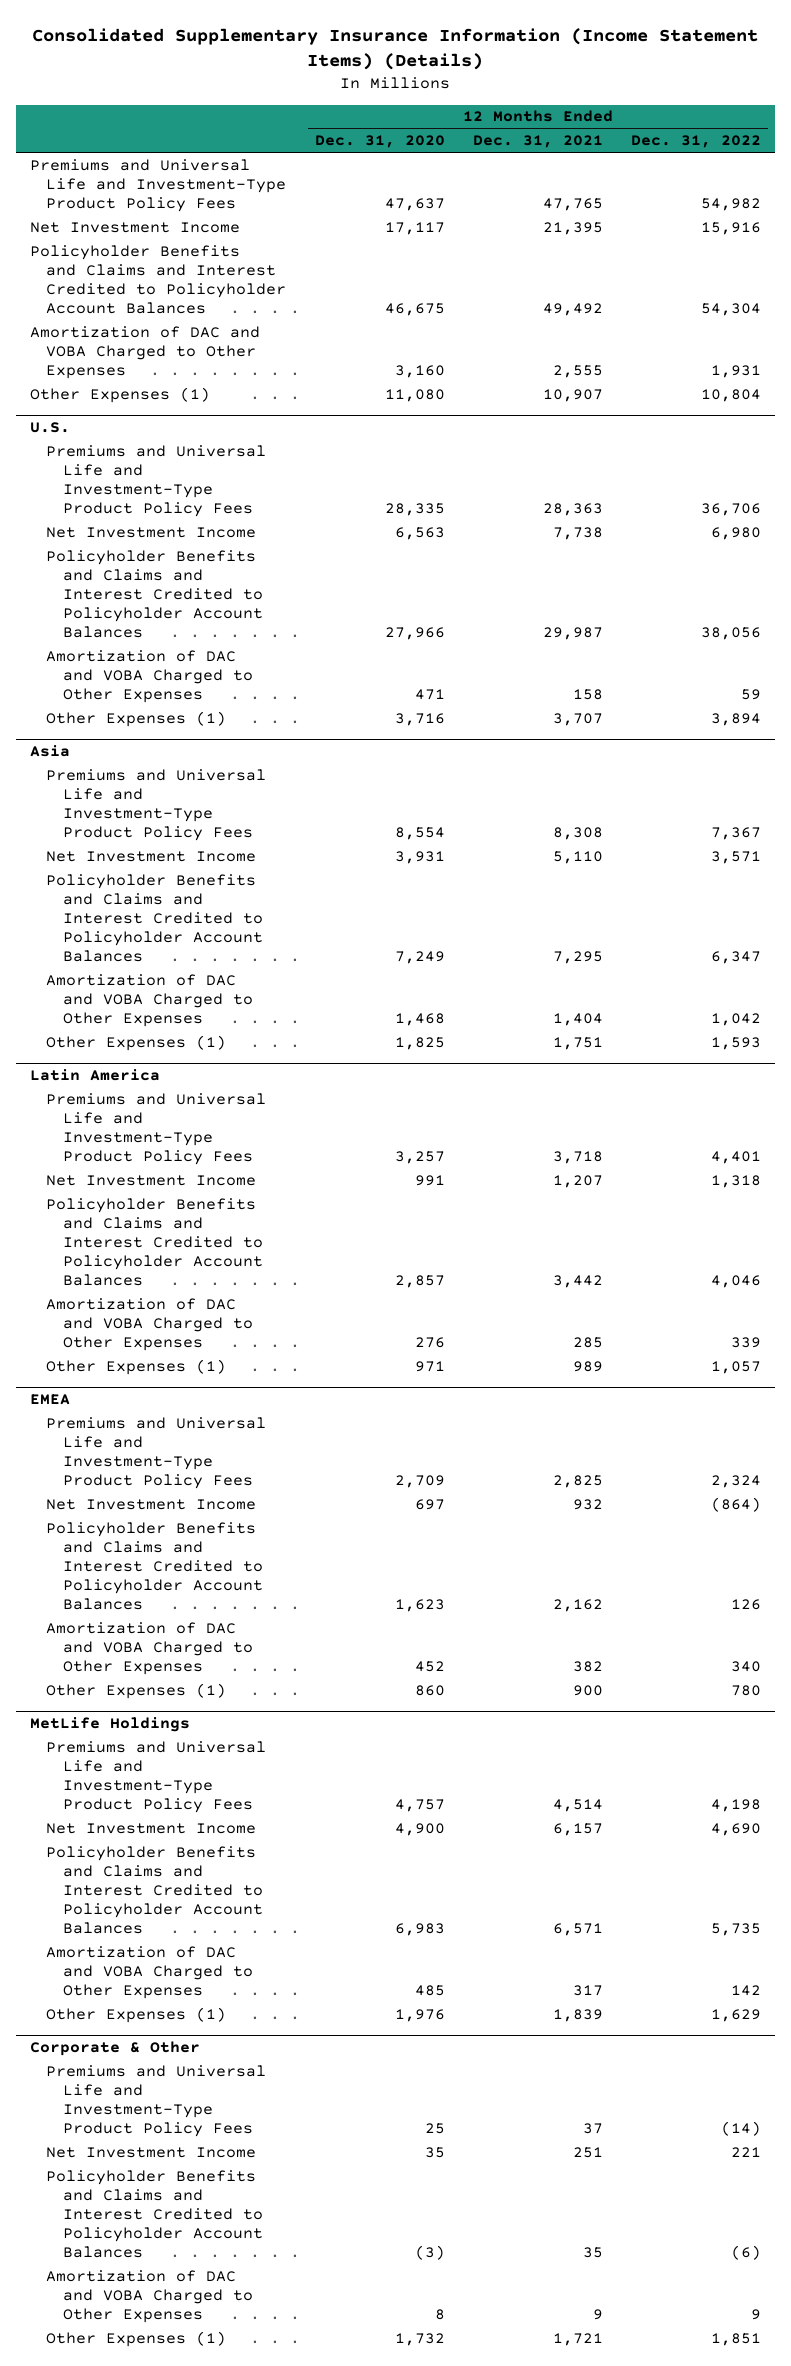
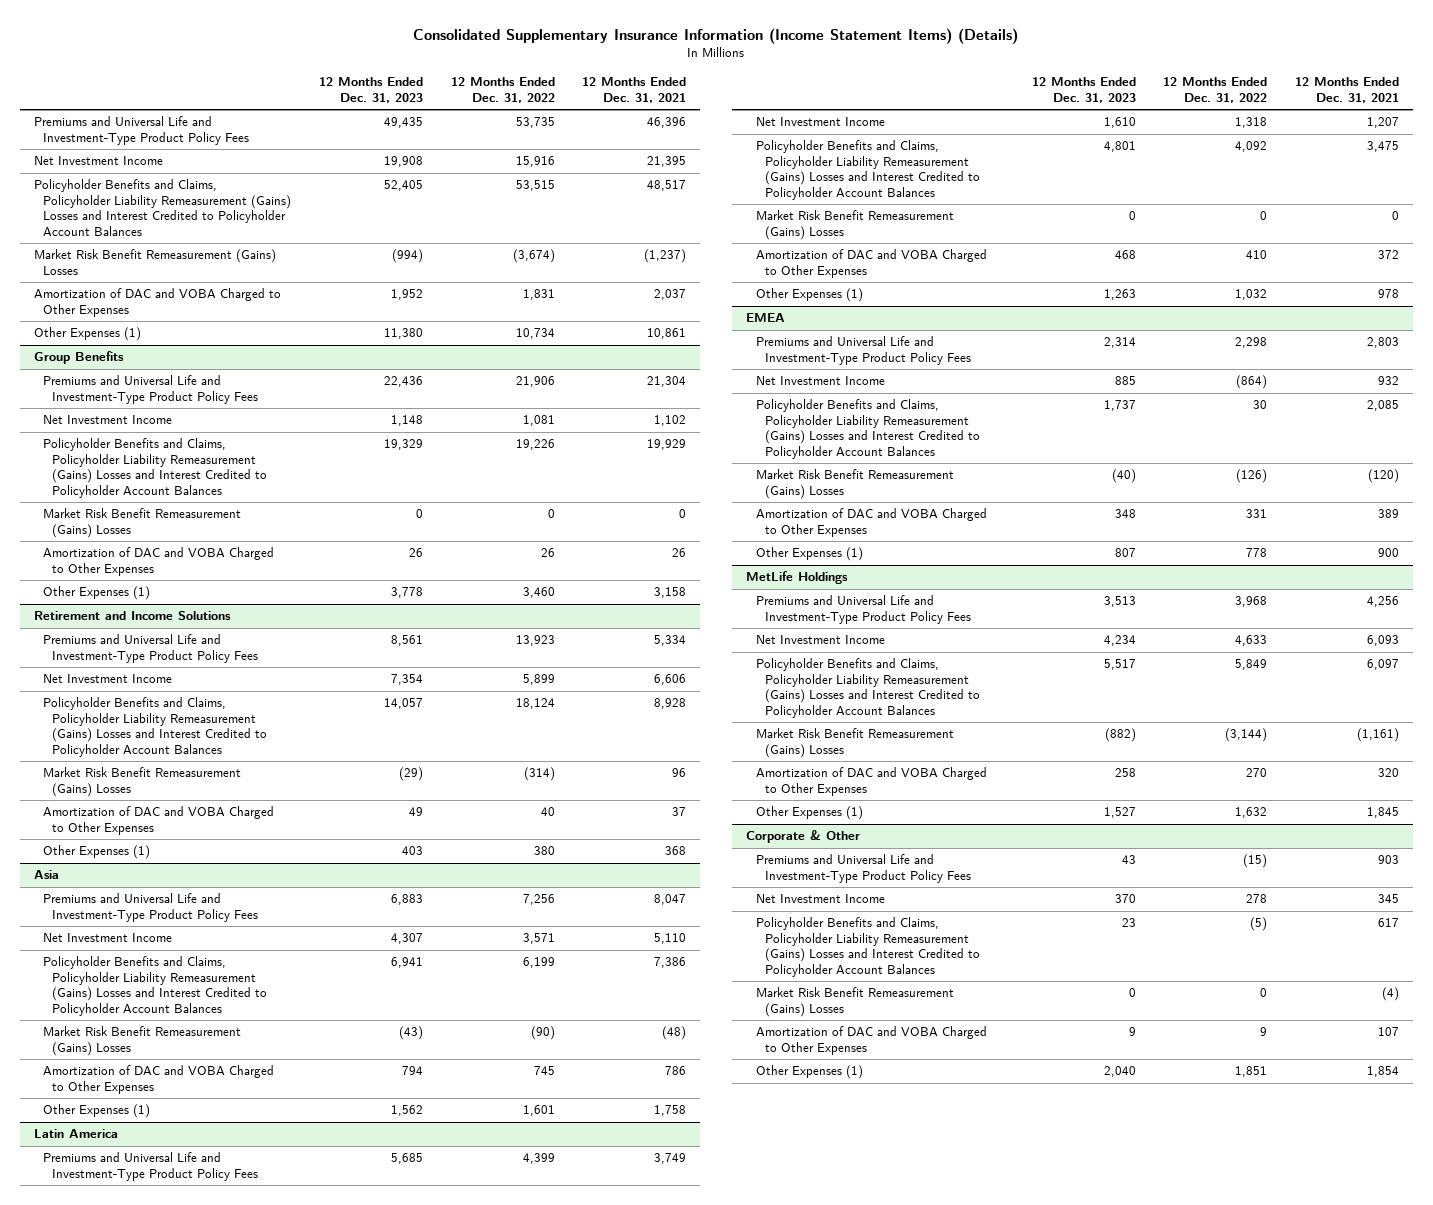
[314,135,445,149] Dec. 31, 2020 -> none
none -> [318,77,423,103] 12 Months Ended Dec. 31, 2023
[542,198,603,212] 47,765 -> [647,117,687,129] 46,396
[701,198,762,212] 54,982 -> [515,117,555,129] 53,735
[29,422,70,434] U.S. -> none
[29,244,287,315] Policyholder Benefits and Claims and Interest Credited to Policyholder Account Balances -> [33,179,291,236] Policyholder Benefits and Claims, Policyholder Liability Remeasurement (Gains) Losses and Interest Credited to Policyholder Account Balances
[542,303,603,317] 49,492 -> [647,180,687,192] 48,517
[701,303,762,317] 54,304 -> [515,180,555,192] 53,515
none -> [33,249,276,275] Market Risk Benefit Remeasurement (Gains) Losses
[552,365,603,379] 2,555 -> [654,289,687,301] 2,037
[711,365,762,379] 1,931 -> [522,289,555,301] 1,831
[542,388,603,402] 10,907 -> [647,328,687,340] 10,861
[701,388,762,402] 10,804 -> [515,328,555,340] 10,734
none -> [33,351,124,365] Group Benefits
[542,503,603,517] 28,363 -> [647,376,687,388] 21,304
[701,503,762,517] 36,706 -> [515,376,555,388] 21,906
[552,526,603,540] 7,738 -> [654,415,687,427] 1,102
[711,526,762,540] 6,980 -> [522,415,555,427] 1,081
[46,549,263,639] Policyholder Benefits and Claims and Interest Credited to Policyholder Account Balances -> [42,438,268,498] Policyholder Benefits and Claims, Policyholder Liability Remeasurement (Gains) Losses and Interest Credited to Policyholder Account Balances
[542,627,603,641] 29,987 -> [647,439,687,451] 19,929
[701,627,762,641] 38,056 -> [515,439,555,451] 19,226
none -> [42,508,241,538] Market Risk Benefit Remeasurement (Gains) Losses
[572,689,603,701] 158 -> [672,548,687,558] 26
[741,689,762,701] 59 -> [540,548,555,558] 26
[552,712,603,726] 3,707 -> [654,587,687,599] 3,158
[711,712,762,726] 3,894 -> [522,587,555,599] 3,460
none -> [33,611,231,621] Retirement and Income Solutions
none -> [42,634,259,663] Premiums and Universal Life and Investment-Type Product Policy Fees
none -> [42,674,172,684] Net Investment Income
none -> [42,697,268,757] Policyholder Benefits and Claims, Policyholder Liability Remeasurement (Gains) Losses and Interest Credited to Policyholder Account Balances
none -> [42,767,241,797] Market Risk Benefit Remeasurement (Gains) Losses
none -> [42,806,274,835] Amortization of DAC and VOBA Charged to Other Expenses
none -> [42,845,150,860] Other Expenses (1)
[552,827,603,841] 8,308 -> [654,894,687,906] 8,047
[711,827,762,841] 7,367 -> [522,894,555,906] 7,256
[46,873,263,963] Policyholder Benefits and Claims and Interest Credited to Policyholder Account Balances -> [42,956,268,1016] Policyholder Benefits and Claims, Policyholder Liability Remeasurement (Gains) Losses and Interest Credited to Policyholder Account Balances
[552,951,603,965] 7,295 -> [654,957,687,969] 7,386
[711,951,762,965] 6,347 -> [522,957,555,969] 6,199
none -> [42,1026,241,1056] Market Risk Benefit Remeasurement (Gains) Losses
[552,1013,603,1027] 1,404 -> [665,1066,687,1076] 786
[711,1013,762,1027] 1,042 -> [533,1066,555,1076] 745
[552,1036,603,1050] 1,751 -> [654,1105,687,1117] 1,758
[711,1036,762,1050] 1,593 -> [522,1105,555,1117] 1,601
[552,1151,603,1165] 3,718 -> [654,1153,687,1165] 3,749
[711,1151,762,1165] 4,401 -> [522,1153,555,1165] 4,399
[46,1197,263,1287] Policyholder Benefits and Claims and Interest Credited to Policyholder Account Balances -> [755,140,980,200] Policyholder Benefits and Claims, Policyholder Liability Remeasurement (Gains) Losses and Interest Credited to Policyholder Account Balances
[552,1275,603,1289] 3,442 -> [1367,141,1400,153] 3,475
[711,1275,762,1289] 4,046 -> [1235,141,1268,153] 4,092
none -> [755,210,954,240] Market Risk Benefit Remeasurement (Gains) Losses
[572,1337,603,1349] 285 -> [1378,250,1400,260] 372
[731,1337,762,1349] 339 -> [1246,250,1268,260] 410
[572,1360,603,1372] 989 -> [1378,289,1400,299] 978
[711,1360,762,1374] 1,057 -> [1235,289,1268,301] 1,032
[552,1475,603,1489] 2,825 -> [1367,337,1400,349] 2,803
[711,1475,762,1489] 2,324 -> [1235,337,1268,349] 2,298
[46,1521,263,1611] Policyholder Benefits and Claims and Interest Credited to Policyholder Account Balances -> [755,399,980,459] Policyholder Benefits and Claims, Policyholder Liability Remeasurement (Gains) Losses and Interest Credited to Policyholder Account Balances
[552,1599,603,1613] 2,162 -> [1367,400,1400,412] 2,085
[731,1599,762,1611] 126 -> [1253,400,1268,410] 30
none -> [755,469,954,499] Market Risk Benefit Remeasurement (Gains) Losses
[572,1661,603,1673] 382 -> [1378,509,1400,519] 389
[731,1661,762,1673] 340 -> [1246,509,1268,519] 331
[731,1684,762,1696] 780 -> [1246,548,1268,558] 778
[552,1799,603,1813] 4,514 -> [1367,596,1400,608] 4,256
[711,1799,762,1813] 4,198 -> [1235,596,1268,608] 3,968
[552,1822,603,1836] 6,157 -> [1367,635,1400,647] 6,093
[711,1822,762,1836] 4,690 -> [1235,635,1268,647] 4,633
[46,1845,263,1935] Policyholder Benefits and Claims and Interest Credited to Policyholder Account Balances -> [755,658,980,718] Policyholder Benefits and Claims, Policyholder Liability Remeasurement (Gains) Losses and Interest Credited to Policyholder Account Balances
[552,1923,603,1937] 6,571 -> [1367,659,1400,671] 6,097
[711,1923,762,1937] 5,735 -> [1235,659,1268,671] 5,849
none -> [755,728,954,758] Market Risk Benefit Remeasurement (Gains) Losses
[572,1985,603,1997] 317 -> [1378,768,1400,778] 320
[731,1985,762,1997] 142 -> [1246,768,1268,778] 270
[552,2008,603,2022] 1,839 -> [1367,807,1400,819] 1,845
[711,2008,762,2022] 1,629 -> [1235,807,1268,819] 1,632
[582,2123,603,2135] 37 -> [1378,855,1400,865] 903
[721,2121,762,2137] (14) -> [1243,854,1268,869] (15)
[572,2146,603,2158] 251 -> [1378,894,1400,904] 345
[731,2146,762,2157] 221 -> [1246,894,1268,904] 278
[46,2169,263,2259] Policyholder Benefits and Claims and Interest Credited to Policyholder Account Balances -> [755,917,980,977] Policyholder Benefits and Claims, Policyholder Liability Remeasurement (Gains) Losses and Interest Credited to Policyholder Account Balances
[582,2247,603,2259] 35 -> [1378,918,1400,928] 617
[731,2245,762,2261] (6) -> [1250,917,1268,932] (5)
none -> [755,987,954,1017] Market Risk Benefit Remeasurement (Gains) Losses
[592,2309,603,2321] 9 -> [1378,1027,1400,1037] 107
[552,2332,603,2346] 1,721 -> [1367,1066,1400,1078] 1,854

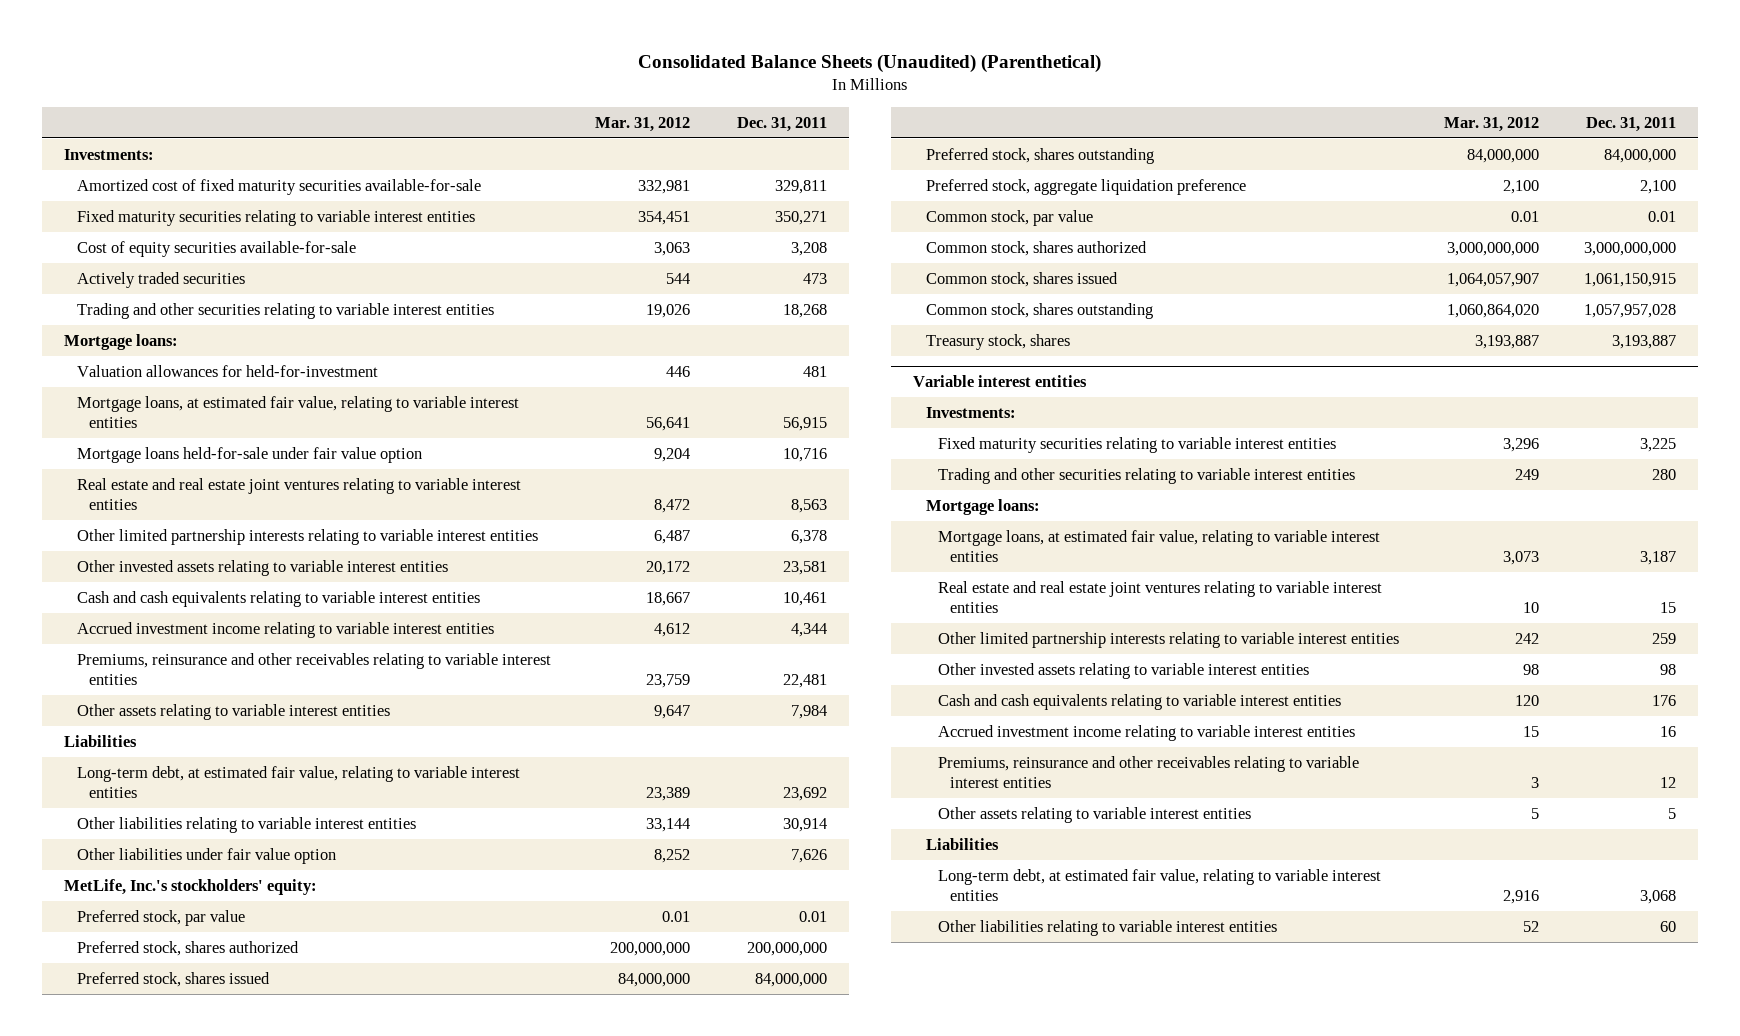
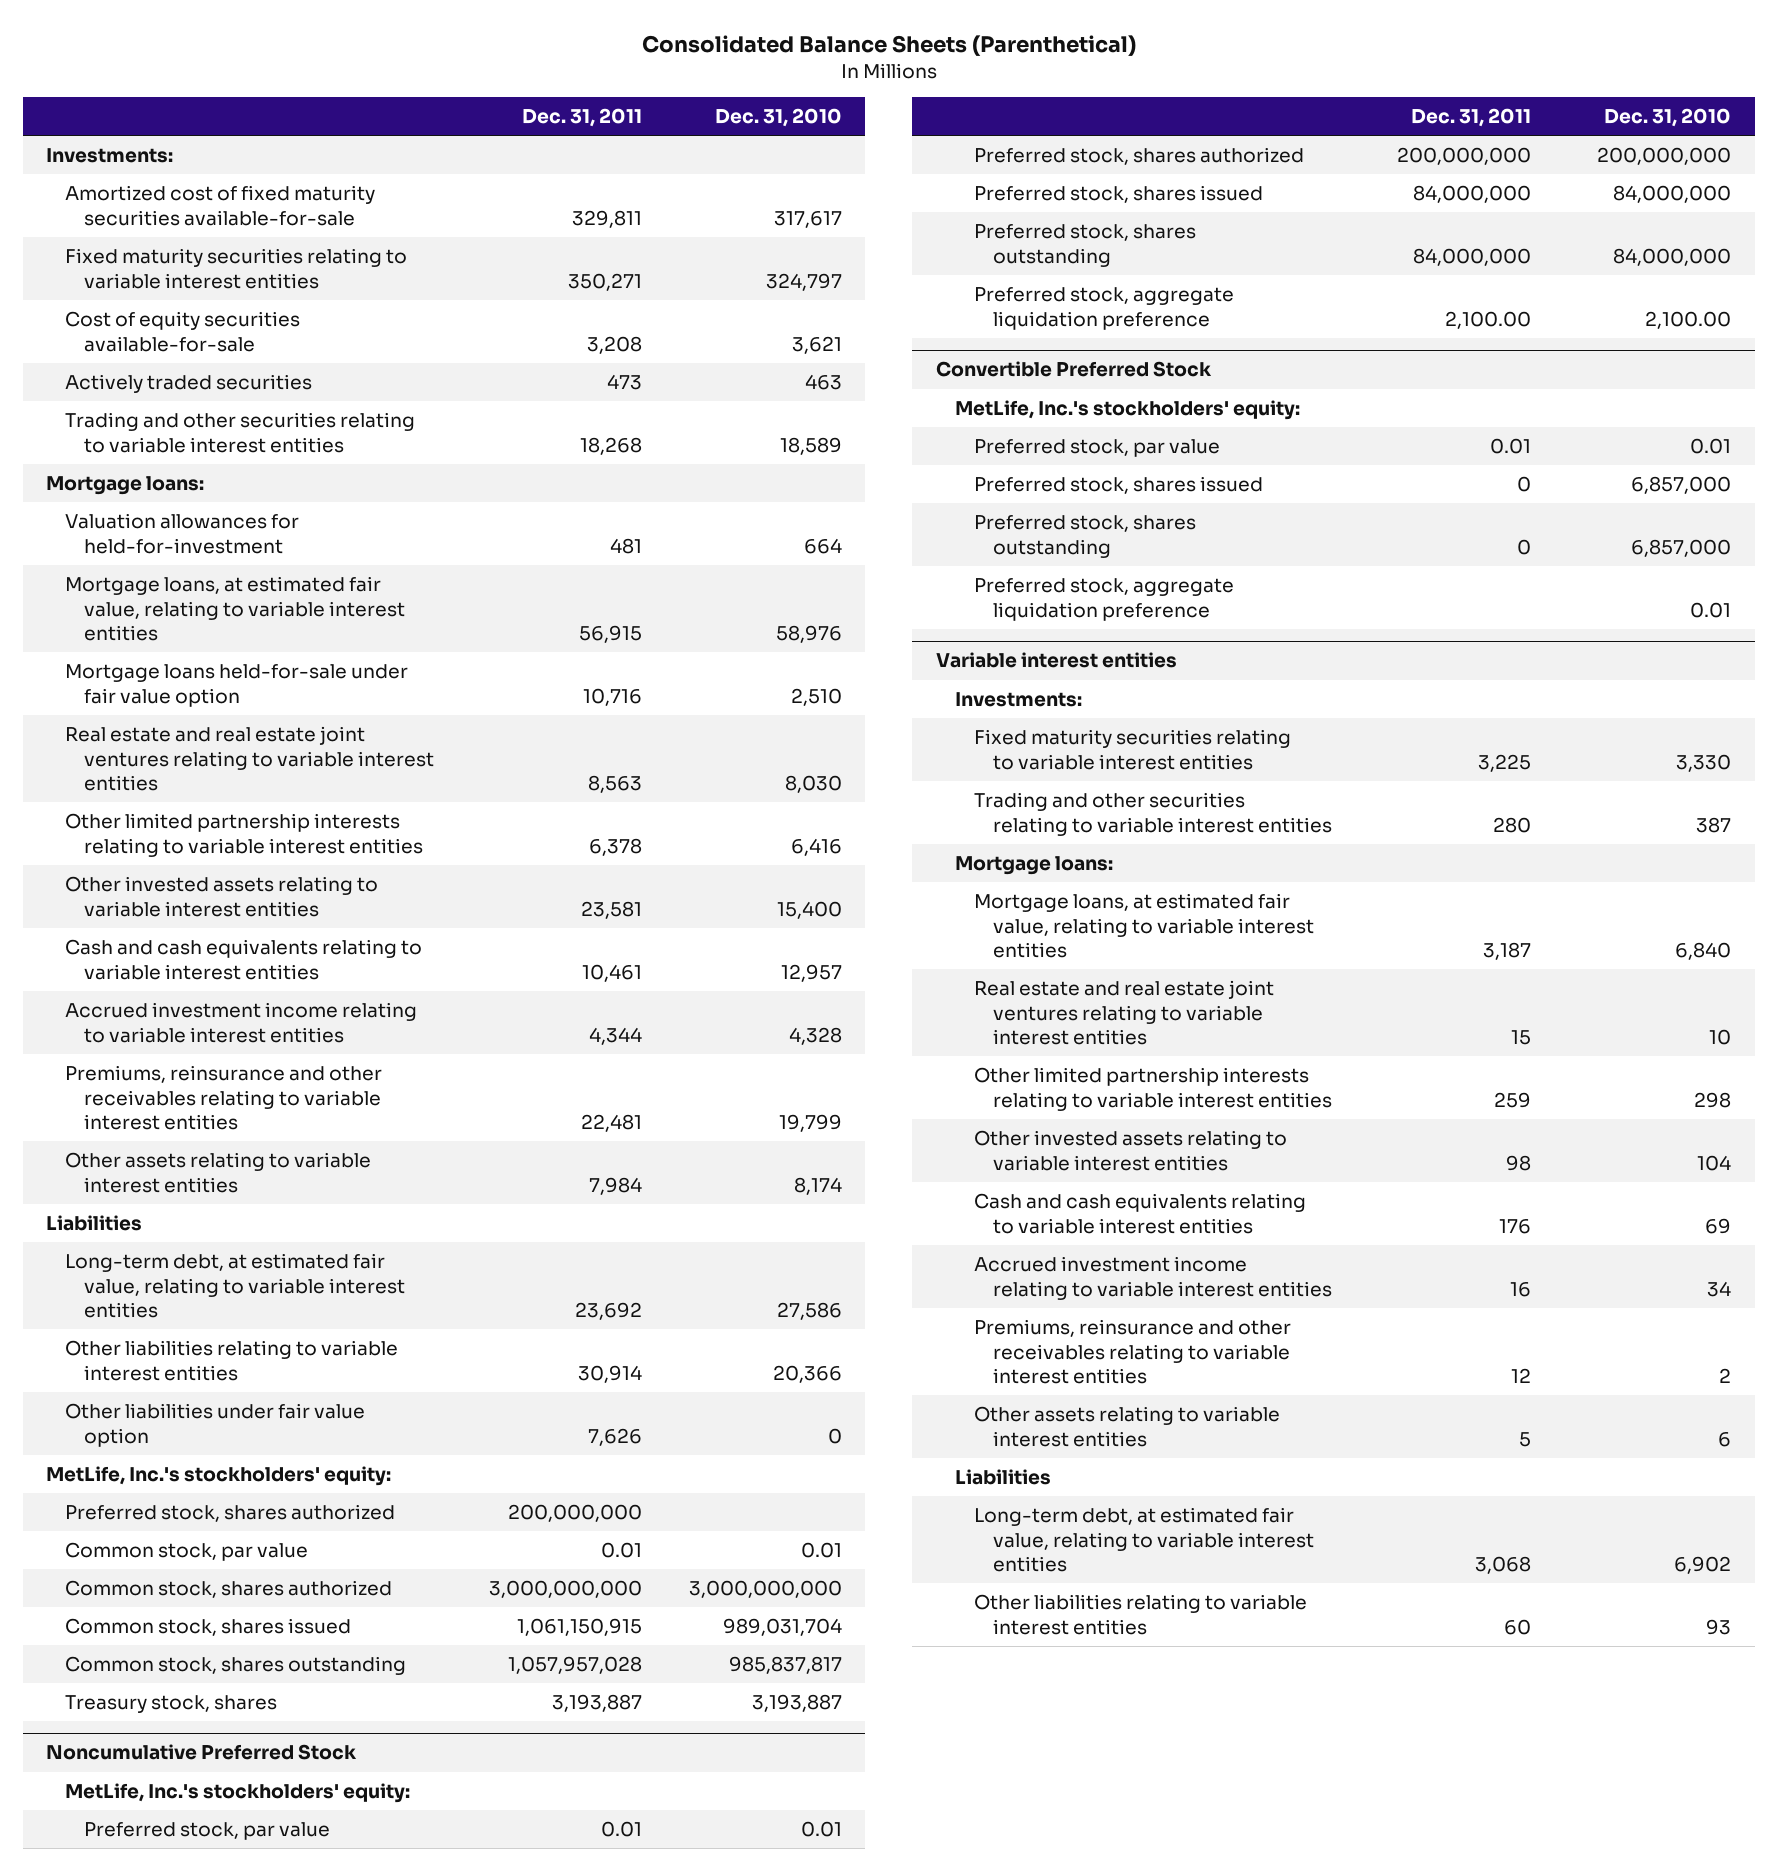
[638,53,1102,73] Consolidated Balance Sheets (Unaudited) (Parenthetical) -> [641,35,1136,57] Consolidated Balance Sheets (Parenthetical)
[595,116,691,132] Mar. 31, 2012 -> none
none -> [714,107,842,127] Dec. 31, 2010
[76,909,245,926] Preferred stock, par value -> none
[76,971,270,987] Preferred stock, shares issued -> none
[925,147,1154,164] Preferred stock, shares outstanding -> none
[925,178,1246,195] Preferred stock, aggregate liquidation preference -> none
none -> [46,1744,358,1761] Noncumulative Preferred Stock
none -> [65,1783,411,1804] MetLife, Inc.'s stockholders' equity:
none -> [84,1822,331,1841] Preferred stock, par value
none -> [973,147,1304,166] Preferred stock, shares authorized
none -> [973,185,1263,204] Preferred stock, shares issued
none -> [973,224,1196,267] Preferred stock, shares outstanding
none -> [973,287,1234,330] Preferred stock, aggregate liquidation preference
none -> [935,361,1212,378] Convertible Preferred Stock
none -> [954,400,1300,421] MetLife, Inc.'s stockholders' equity:
none -> [973,439,1220,458] Preferred stock, par value
none -> [973,476,1263,495] Preferred stock, shares issued
none -> [973,515,1196,558] Preferred stock, shares outstanding
none -> [973,578,1234,621] Preferred stock, aggregate liquidation preference

